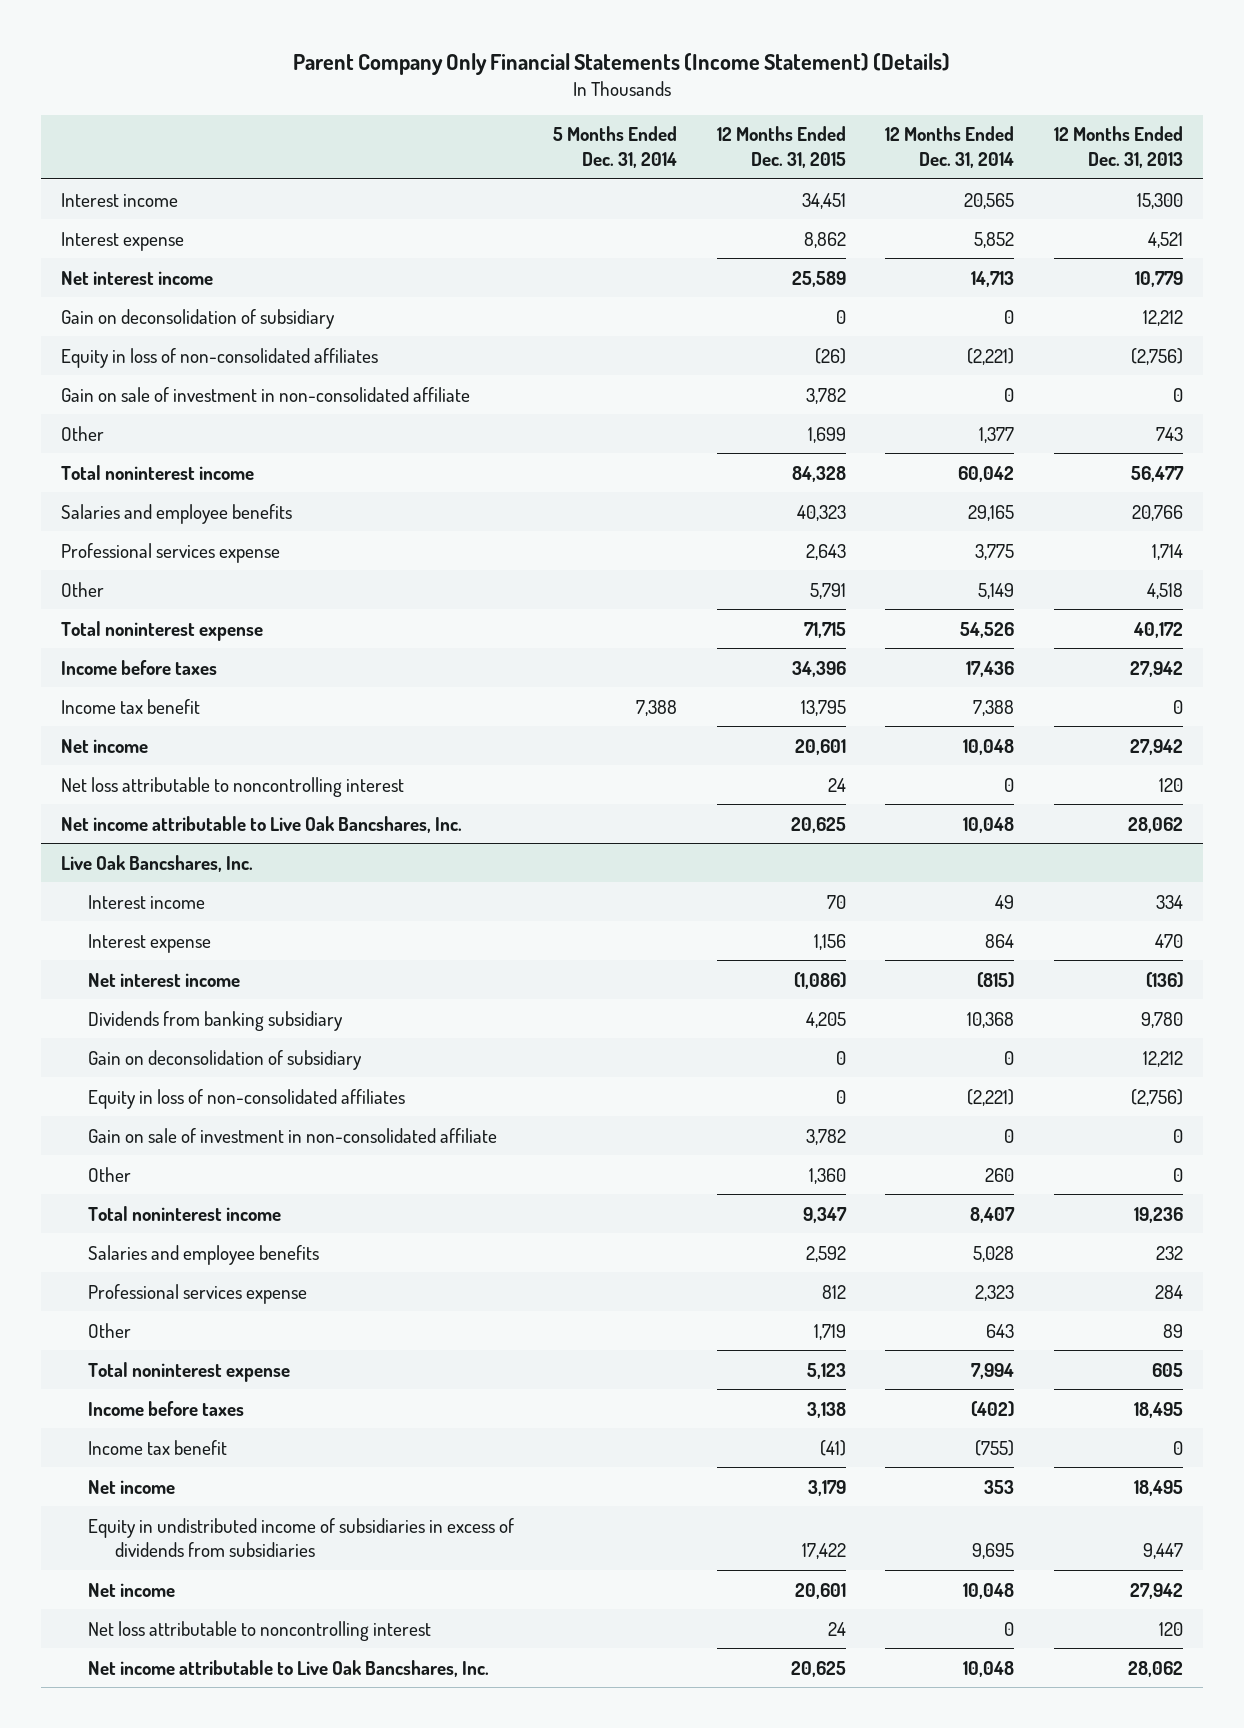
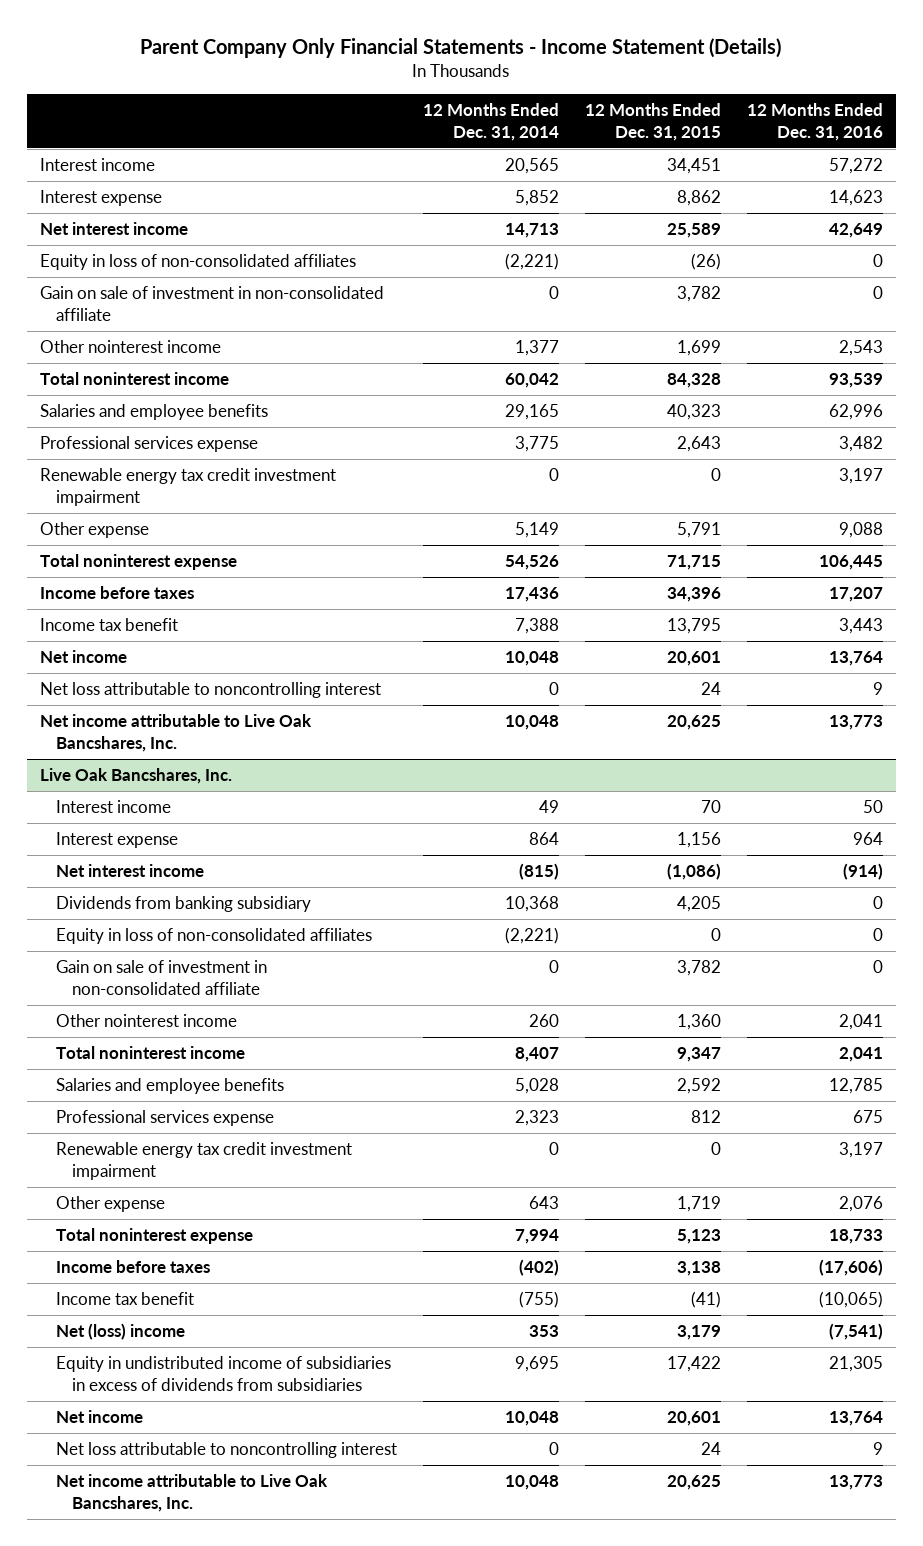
[292,53,950,76] Parent Company Only Financial Statements (Income Statement) (Details) -> [140,37,782,58] Parent Company Only Financial Statements - Income Statement (Details)
[553,126,678,168] 5 Months Ended Dec. 31, 2014 -> none
[1054,126,1184,168] 12 Months Ended Dec. 31, 2013 -> none
none -> [746,103,883,141] 12 Months Ended Dec. 31, 2016
[60,308,335,329] Gain on deconsolidation of subsidiary -> none
[60,425,104,441] Other -> [39,340,221,354] Other nointerest income
none -> [39,468,336,507] Renewable energy tax credit investment impairment
[60,581,104,597] Other -> [39,522,149,539] Other expense
[87,1049,362,1070] Gain on deconsolidation of subsidiary -> none
[87,1166,131,1182] Other -> [55,1014,237,1028] Other nointerest income
none -> [55,1142,352,1181] Renewable energy tax credit investment impairment
[87,1322,131,1338] Other -> [55,1196,165,1213] Other expense
[87,1479,175,1494] Net income -> [55,1323,185,1341] Net (loss) income

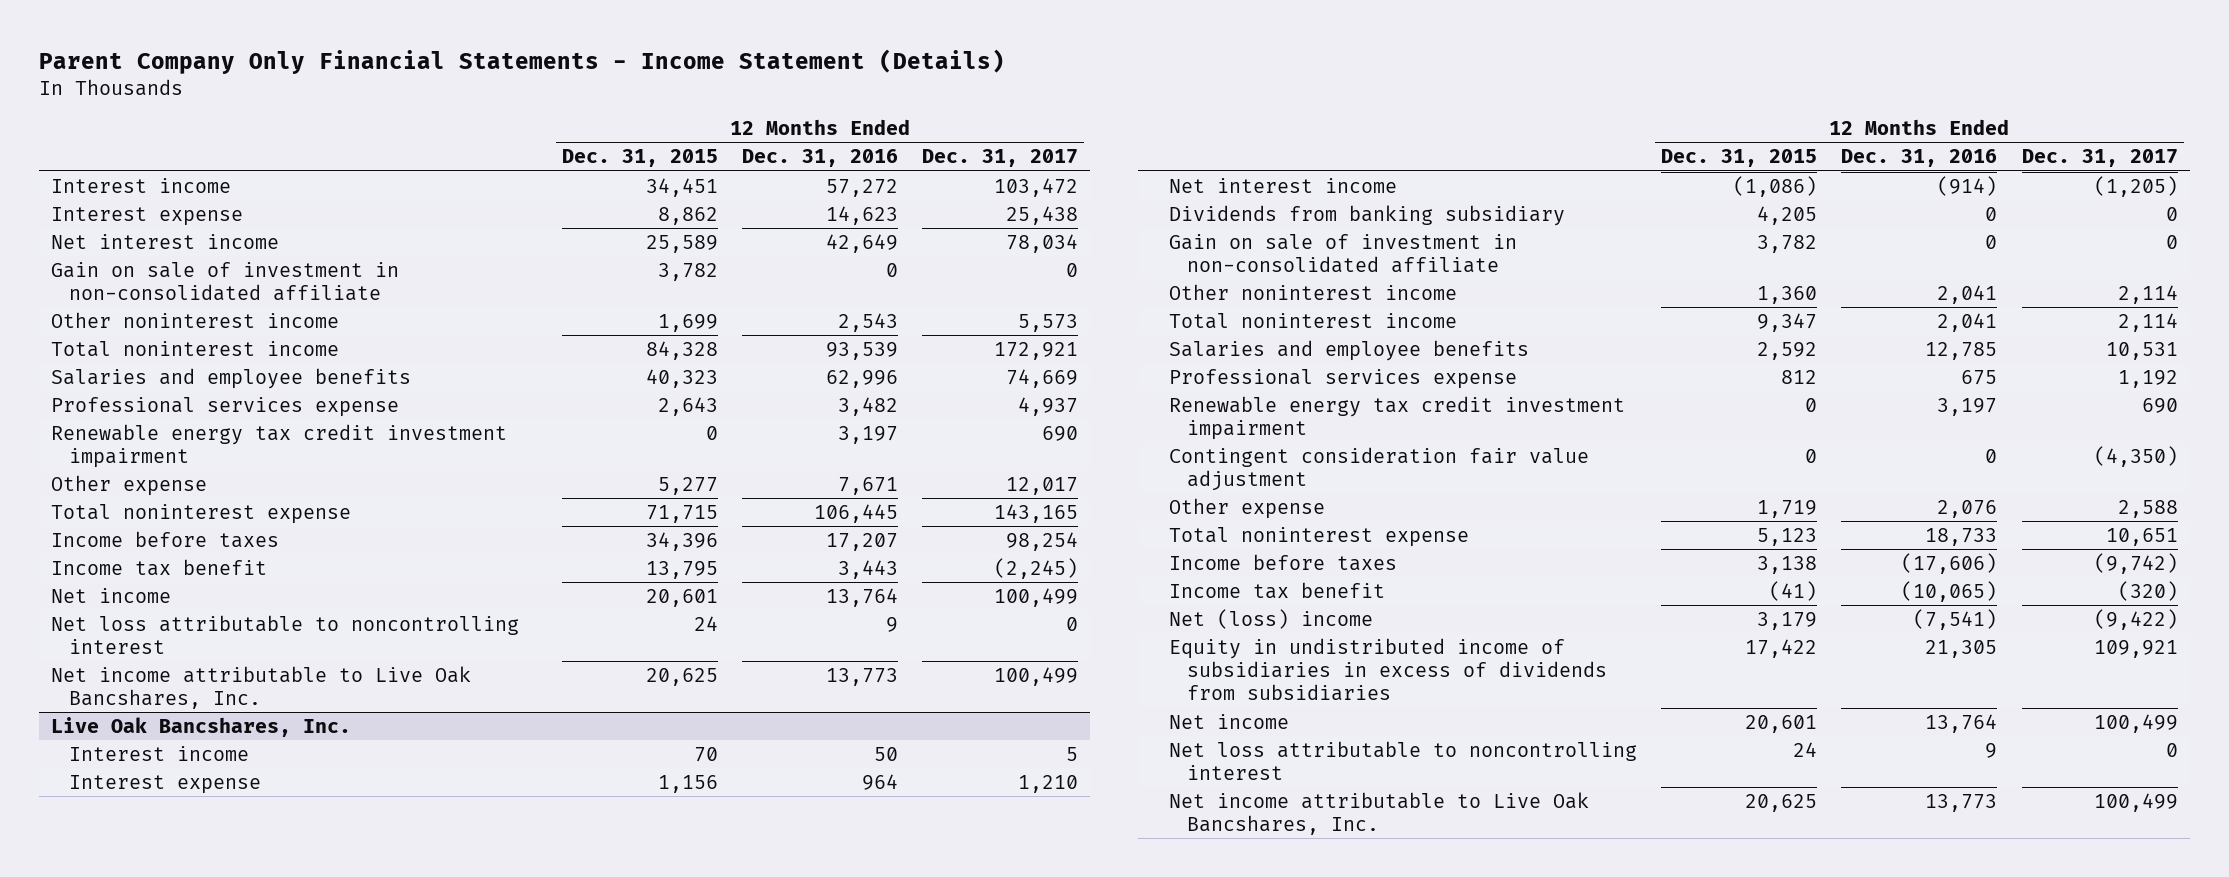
[422,103,559,141] 12 Months Ended Dec. 31, 2014 -> none
none -> [922,149,1079,168] Dec. 31, 2017
[39,254,356,271] Equity in loss of non-consolidated affiliates -> none
[39,340,221,354] Other nointerest income -> [51,311,340,328] Other noninterest income
[676,522,721,539] 5,791 -> [657,476,718,495] 5,277
[838,522,883,539] 9,088 -> [837,476,898,495] 7,671
[55,928,372,945] Equity in loss of non-consolidated affiliates -> none
[55,1014,237,1028] Other nointerest income -> [1168,283,1457,300] Other noninterest income
none -> [1168,446,1589,492] Contingent consideration fair value adjustment

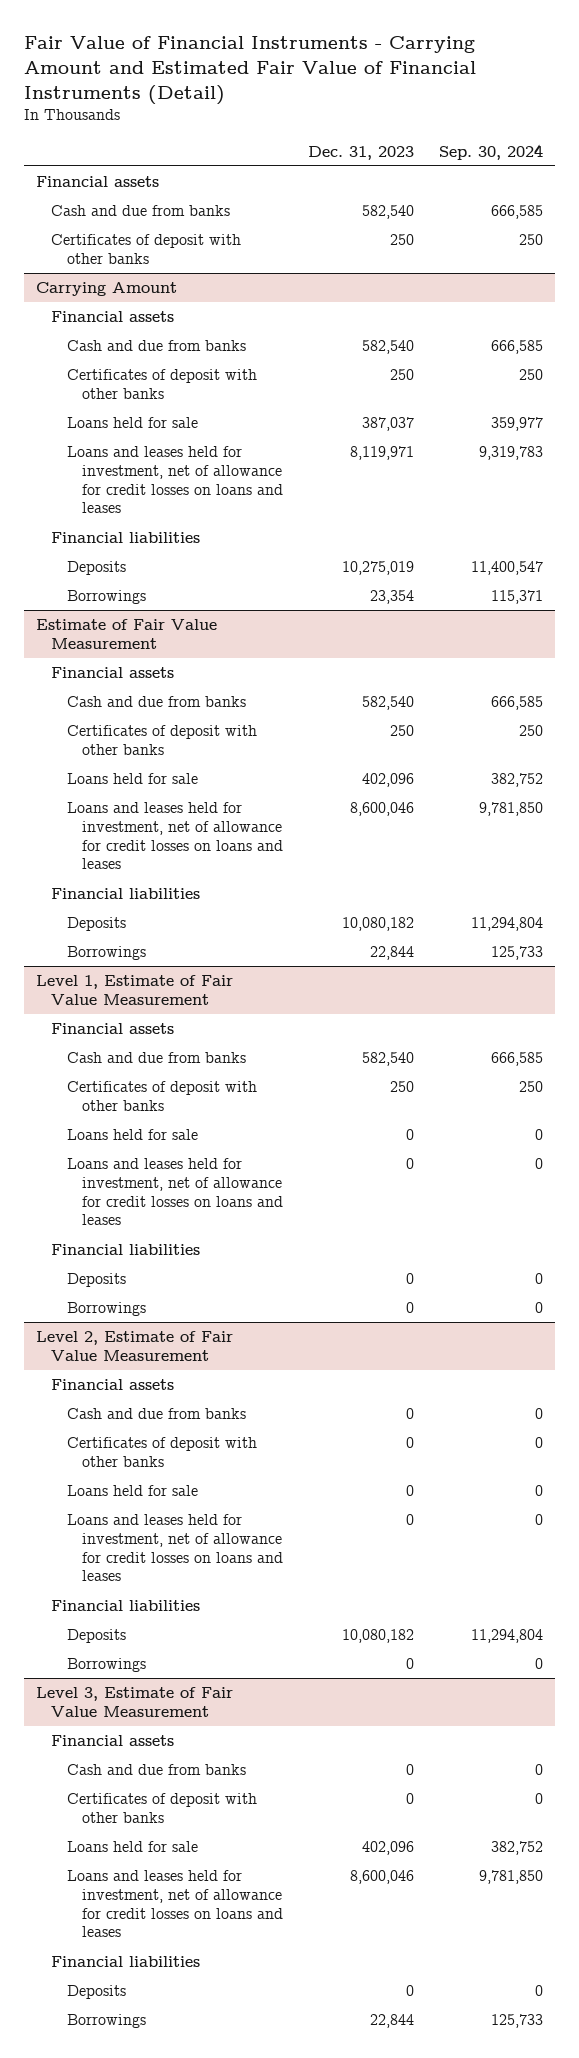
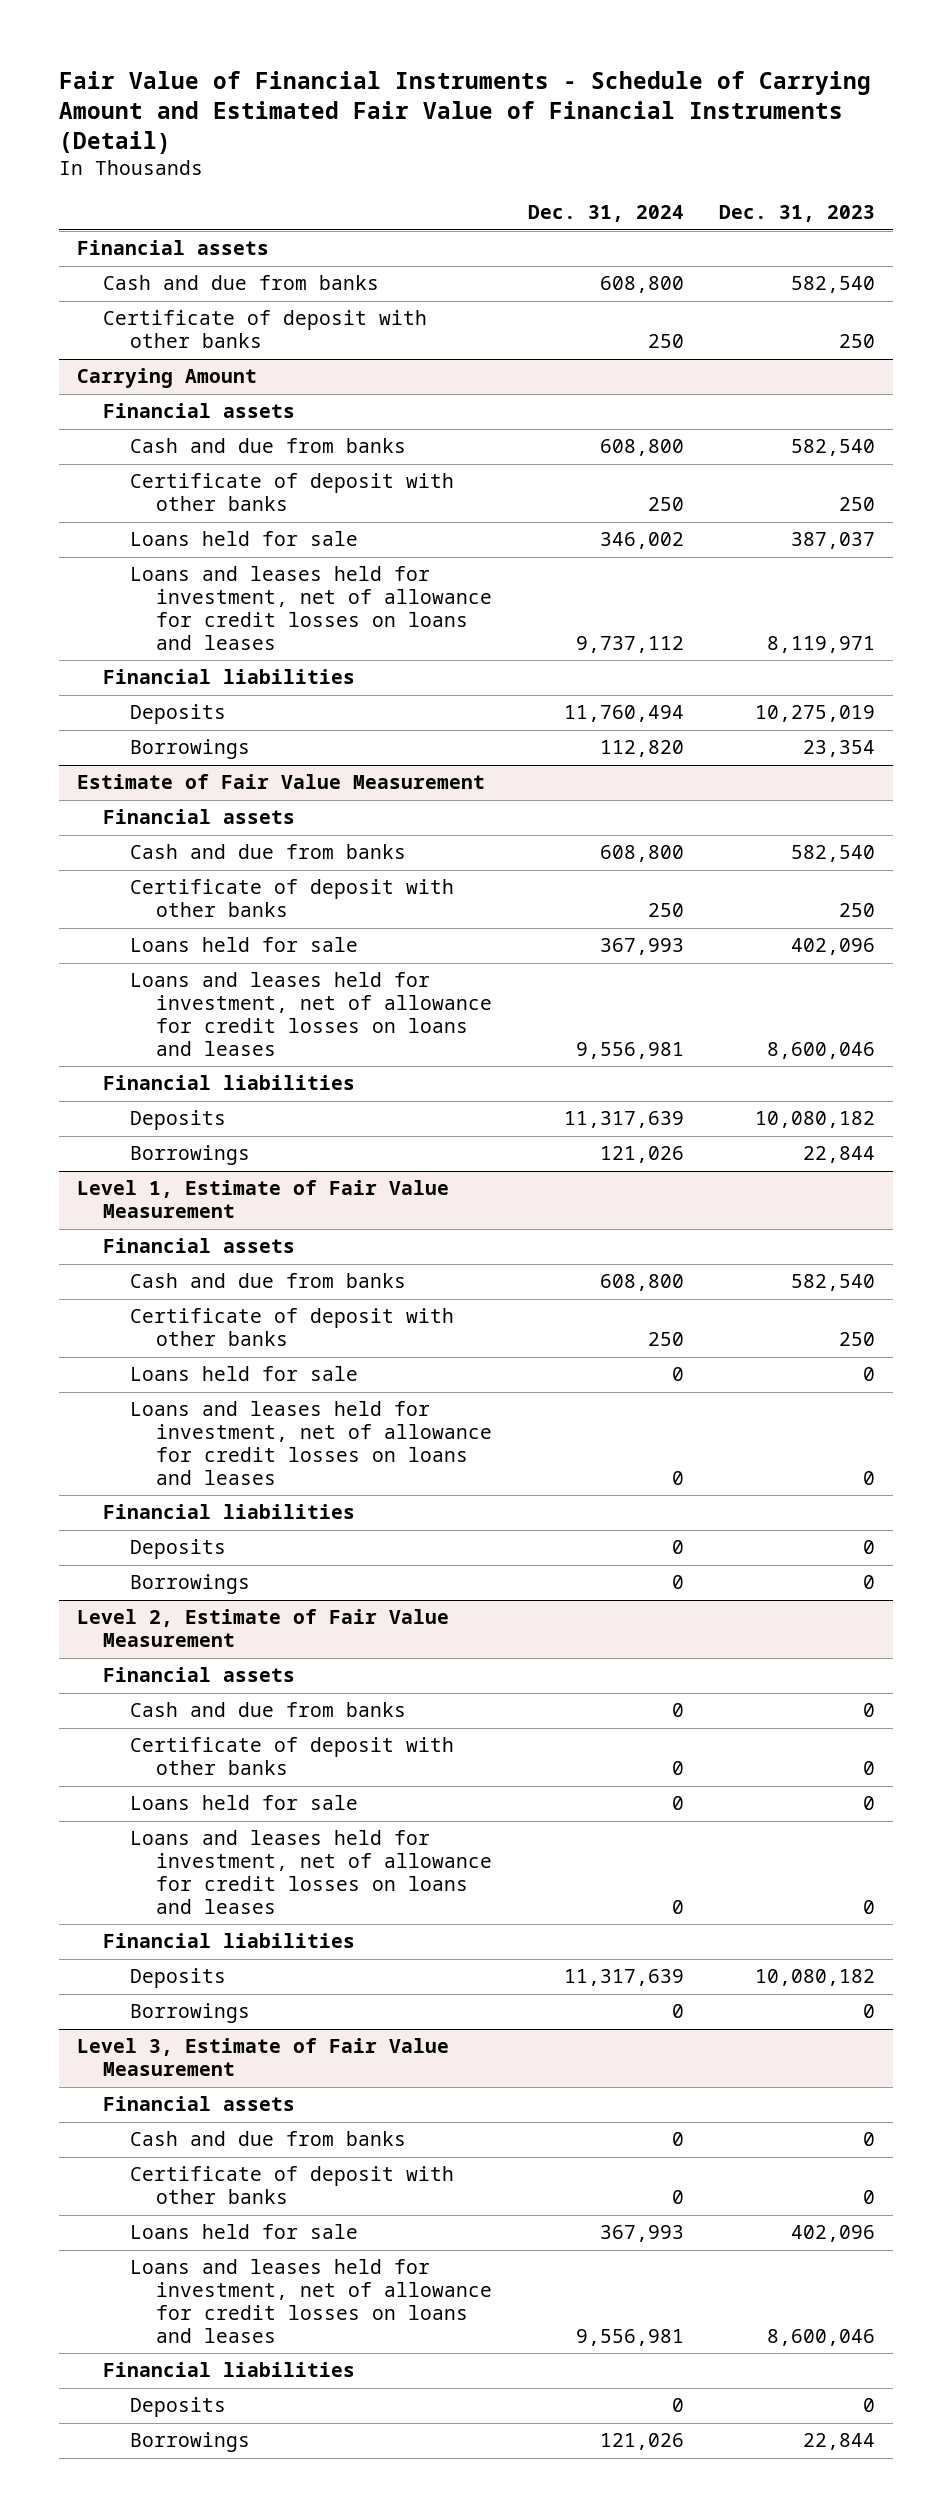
[23,35,476,105] Fair Value of Financial Instruments - Carrying Amount and Estimated Fair Value of Financial Instruments (Detail) -> [58,71,871,155] Fair Value of Financial Instruments - Schedule of Carrying Amount and Estimated Fair Value of Financial Instruments (Detail)
[438,143,543,160] Sep. 30, 2024 -> none
none -> [527,205,684,223] Dec. 31, 2024
[51,234,242,264] Certificates of deposit with other banks -> [103,310,428,349] Certificate of deposit with other banks
[66,369,257,399] Certificates of deposit with other banks -> [129,473,454,512] Certificate of deposit with other banks
[66,725,257,755] Certificates of deposit with other banks -> [129,879,454,918] Certificate of deposit with other banks
[66,1081,257,1111] Certificates of deposit with other banks -> [129,1308,454,1347] Certificate of deposit with other banks
[66,1437,257,1467] Certificates of deposit with other banks -> [129,1737,454,1776] Certificate of deposit with other banks
[66,1793,257,1823] Certificates of deposit with other banks -> [129,2166,454,2205] Certificate of deposit with other banks

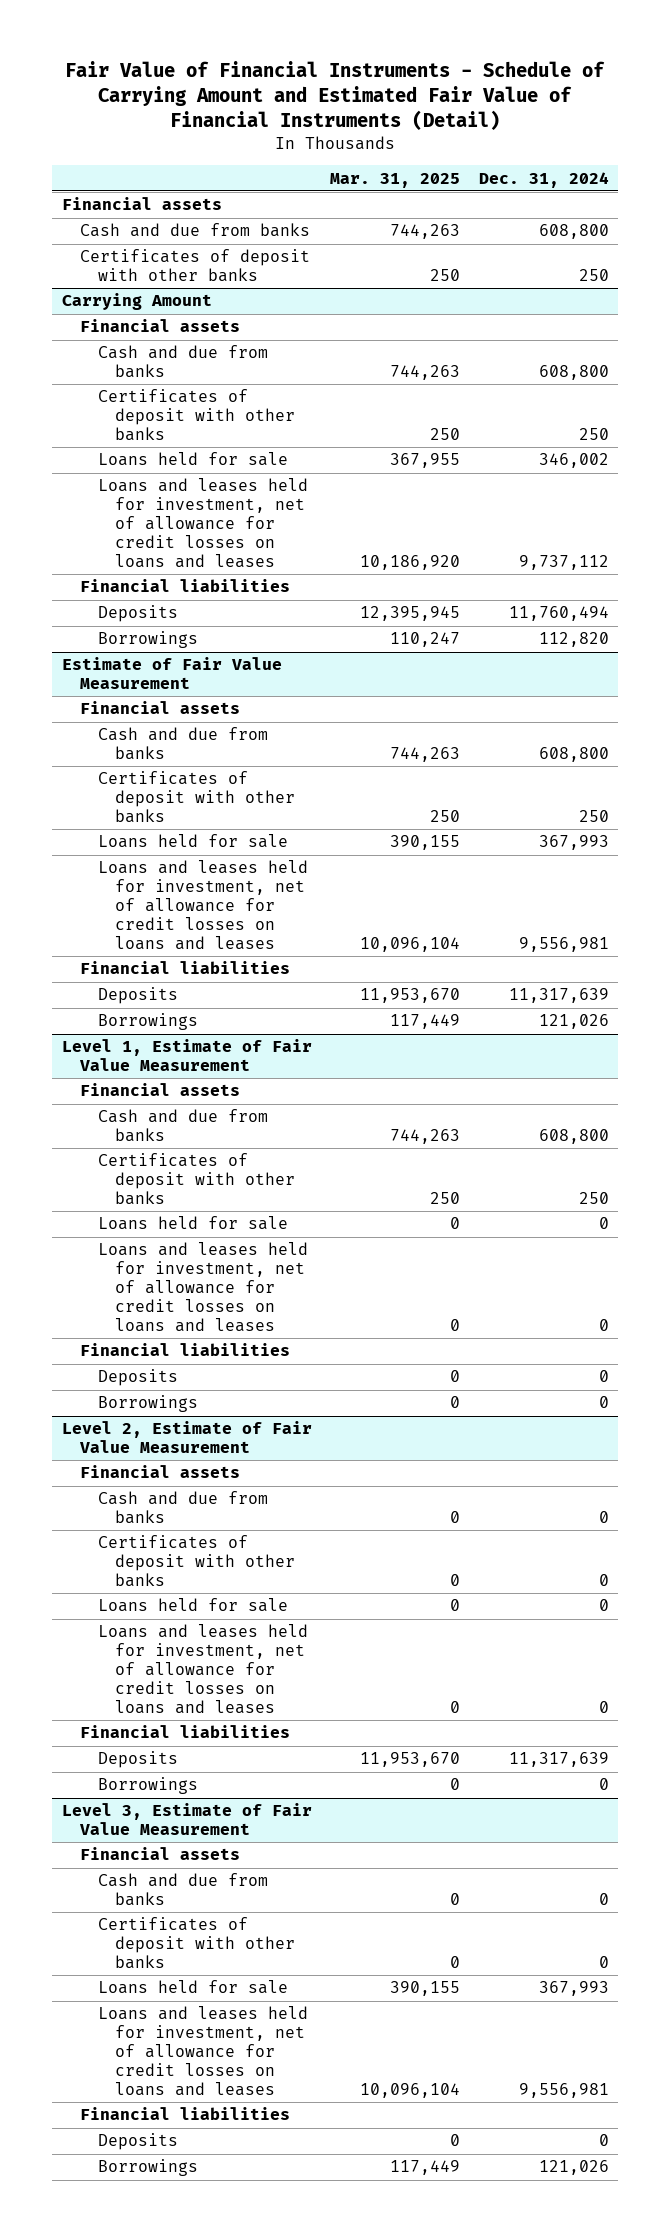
[719,205,876,223] Dec. 31, 2023 -> none
none -> [330,172,461,188] Mar. 31, 2025
[103,310,428,349] Certificate of deposit with other banks -> [79,249,310,283] Certificates of deposit with other banks
[129,473,454,512] Certificate of deposit with other banks -> [97,389,296,442] Certificates of deposit with other banks
[129,879,454,918] Certificate of deposit with other banks -> [97,771,296,824] Certificates of deposit with other banks
[129,1308,454,1347] Certificate of deposit with other banks -> [97,1153,296,1206] Certificates of deposit with other banks
[129,1737,454,1776] Certificate of deposit with other banks -> [97,1535,296,1588] Certificates of deposit with other banks
[129,2166,454,2205] Certificate of deposit with other banks -> [97,1917,296,1970] Certificates of deposit with other banks

